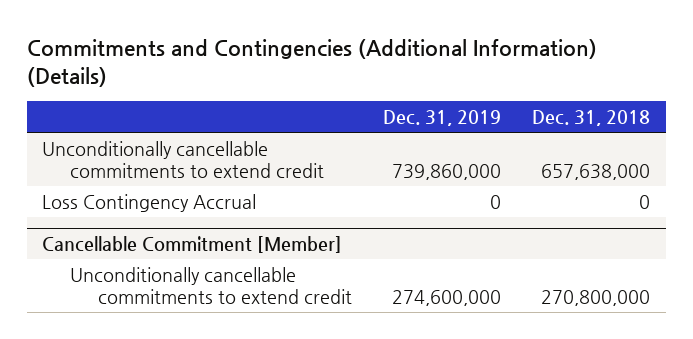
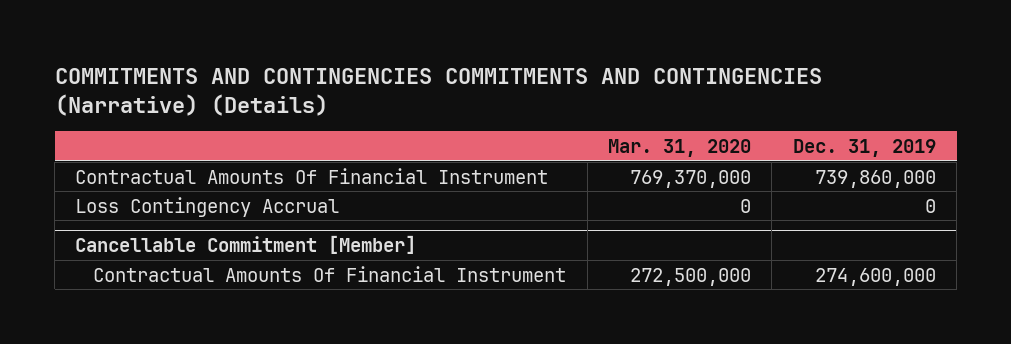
[26,39,597,88] Commitments and Contingencies (Additional Information) (Details) -> [54,67,822,116] COMMITMENTS AND CONTINGENCIES COMMITMENTS AND CONTINGENCIES (Narrative) (Details)
[532,110,651,127] Dec. 31, 2018 -> none
none -> [608,138,752,157] Mar. 31, 2020
[42,140,325,178] Unconditionally cancellable commitments to extend credit -> [75,167,549,184] Contractual Amounts Of Financial Instrument
[70,266,353,304] Unconditionally cancellable commitments to extend credit -> [93,265,567,282] Contractual Amounts Of Financial Instrument

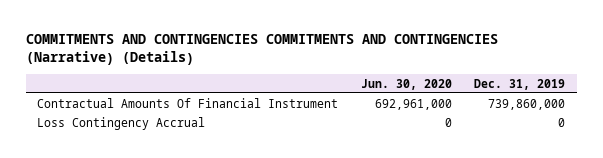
[608,138,752,157] Mar. 31, 2020 -> none
none -> [360,78,452,90] Jun. 30, 2020
[75,235,417,255] Cancellable Commitment [Member] -> none
[93,265,567,282] Contractual Amounts Of Financial Instrument -> none

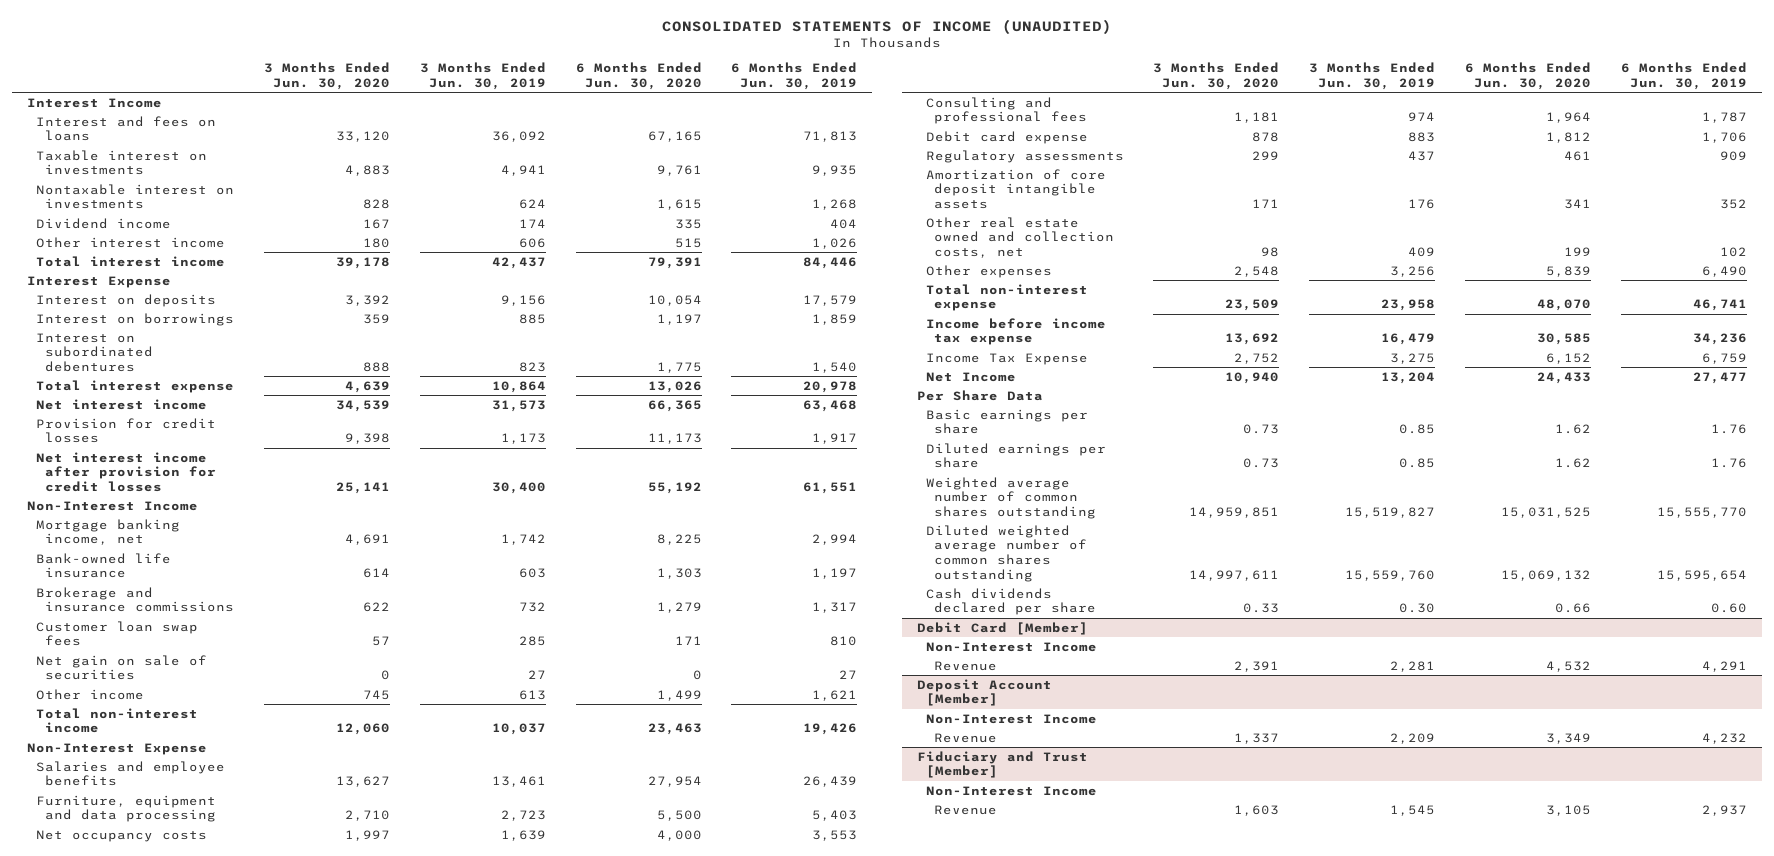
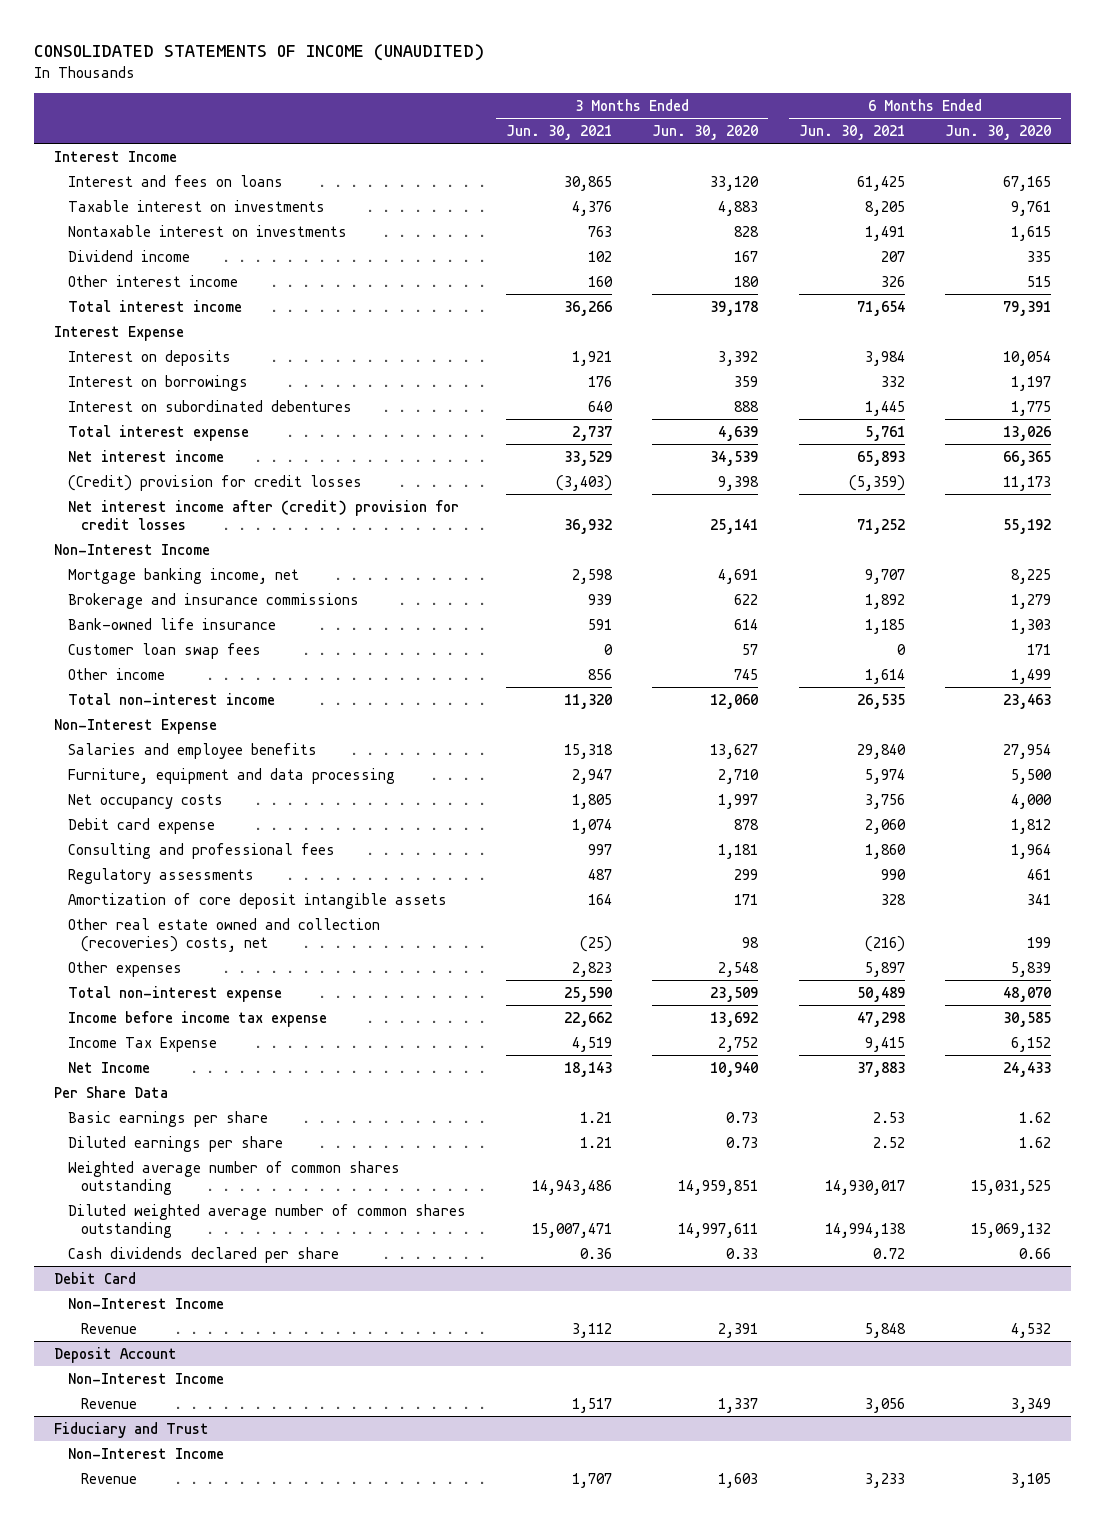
[419,62,546,90] 3 Months Ended Jun. 30, 2019 -> none
[731,62,858,90] 6 Months Ended Jun. 30, 2019 -> none
none -> [506,125,613,141] Jun. 30, 2021
none -> [798,125,905,141] Jun. 30, 2021
[36,417,217,444] Provision for credit losses -> [67,474,362,491] (Credit) provision for credit losses
[36,451,216,493] Net interest income after provision for credit losses -> [67,499,459,530] Net interest income after (credit) provision for credit losses
[36,552,172,579] Bank-owned life insurance -> [67,617,276,630] Bank-owned life insurance
[36,654,208,681] Net gain on sale of securities -> none
[925,96,1088,125] Consulting and professional fees -> [67,842,335,859] Consulting and professional fees
[925,216,1115,259] Other real estate owned and collection costs, net -> [67,917,380,952] Other real estate owned and collection (recoveries) costs, net
[916,621,1088,635] Debit Card [Member] -> [53,1271,136,1284] Debit Card
[916,678,1052,707] Deposit Account [Member] -> [53,1346,177,1363] Deposit Account
[916,750,1088,779] Fiduciary and Trust [Member] -> [53,1421,209,1438] Fiduciary and Trust

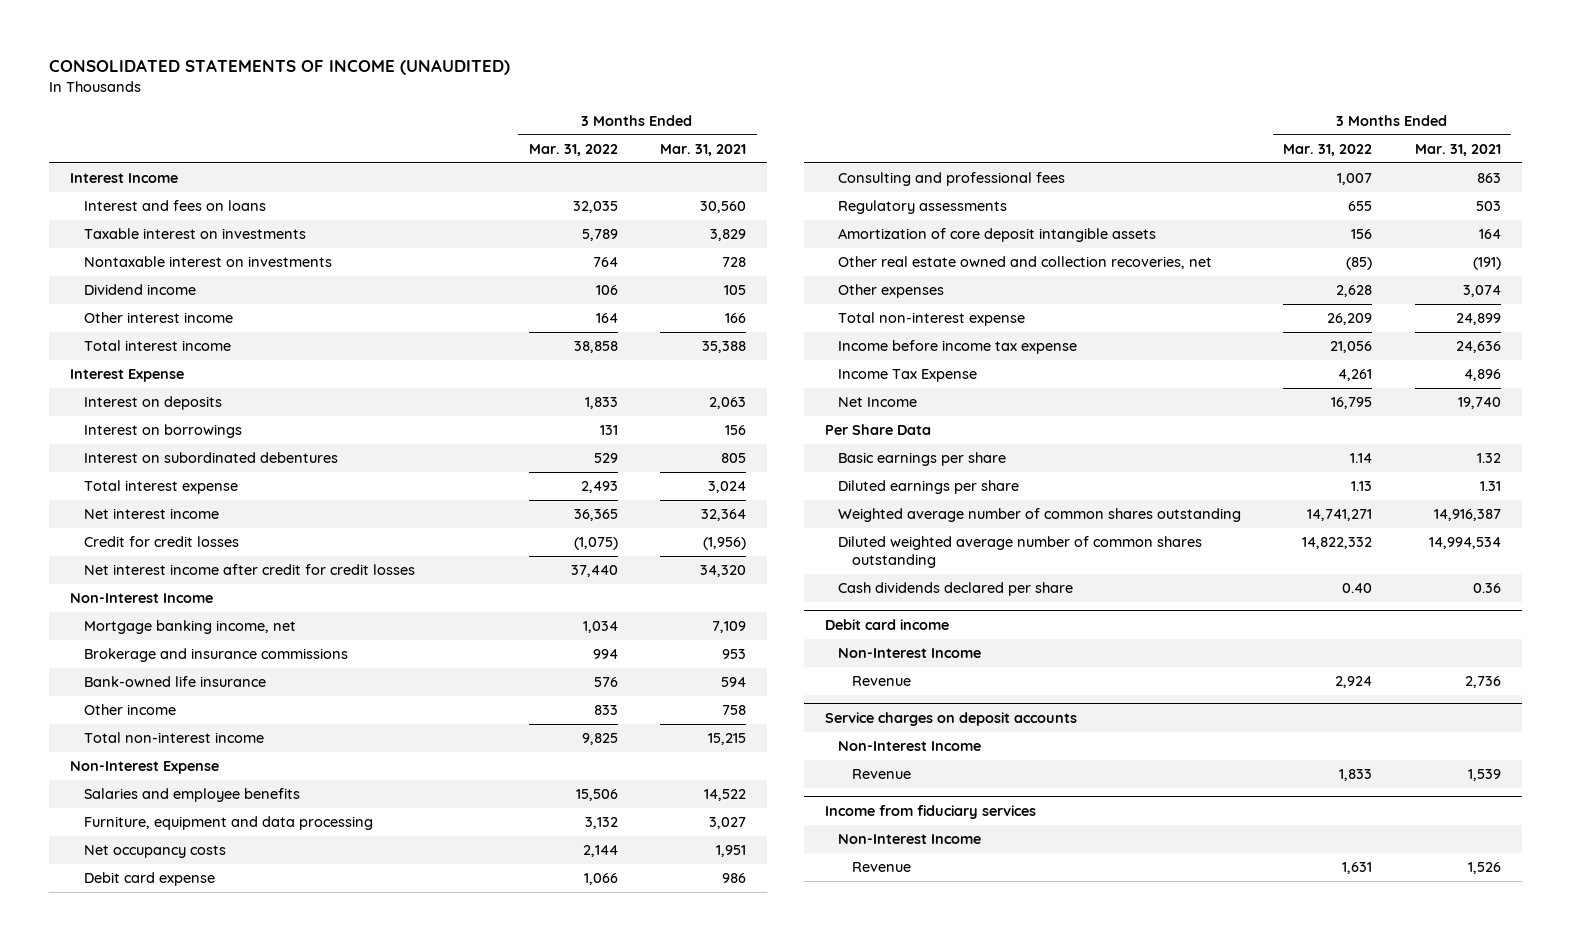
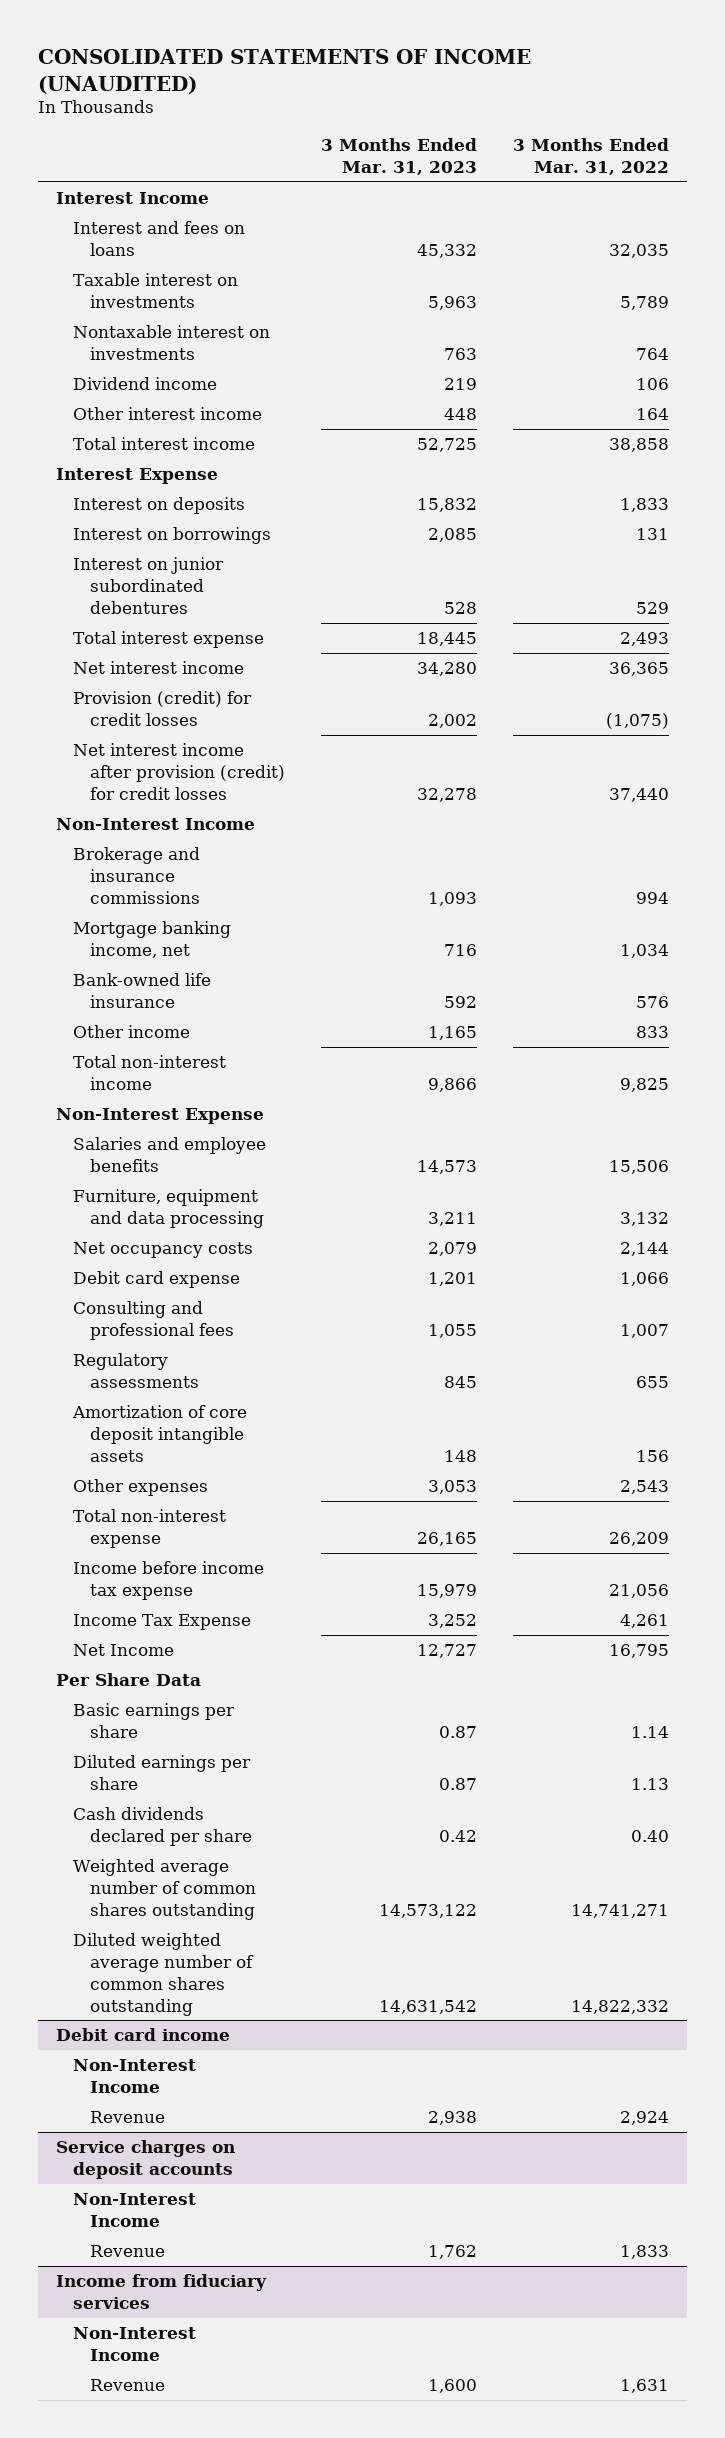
[660,143,747,156] Mar. 31, 2021 -> none
none -> [321,138,478,175] 3 Months Ended Mar. 31, 2023
[83,452,338,464] Interest on subordinated debentures -> [73,557,225,614] Interest on junior subordinated debentures
[83,536,239,548] Credit for credit losses -> [73,691,253,726] Provision (credit) for credit losses
[83,564,415,576] Net interest income after credit for credit losses -> [73,743,286,800] Net interest income after provision (credit) for credit losses
[83,620,296,635] Mortgage banking income, net -> [73,921,232,958] Mortgage banking income, net
[838,256,1213,270] Other real estate owned and collection recoveries, net -> none
[1336,285,1373,298] 2,628 -> [620,1480,670,1495] 2,543
[838,582,1074,597] Cash dividends declared per share -> [73,1807,253,1846] Cash dividends declared per share

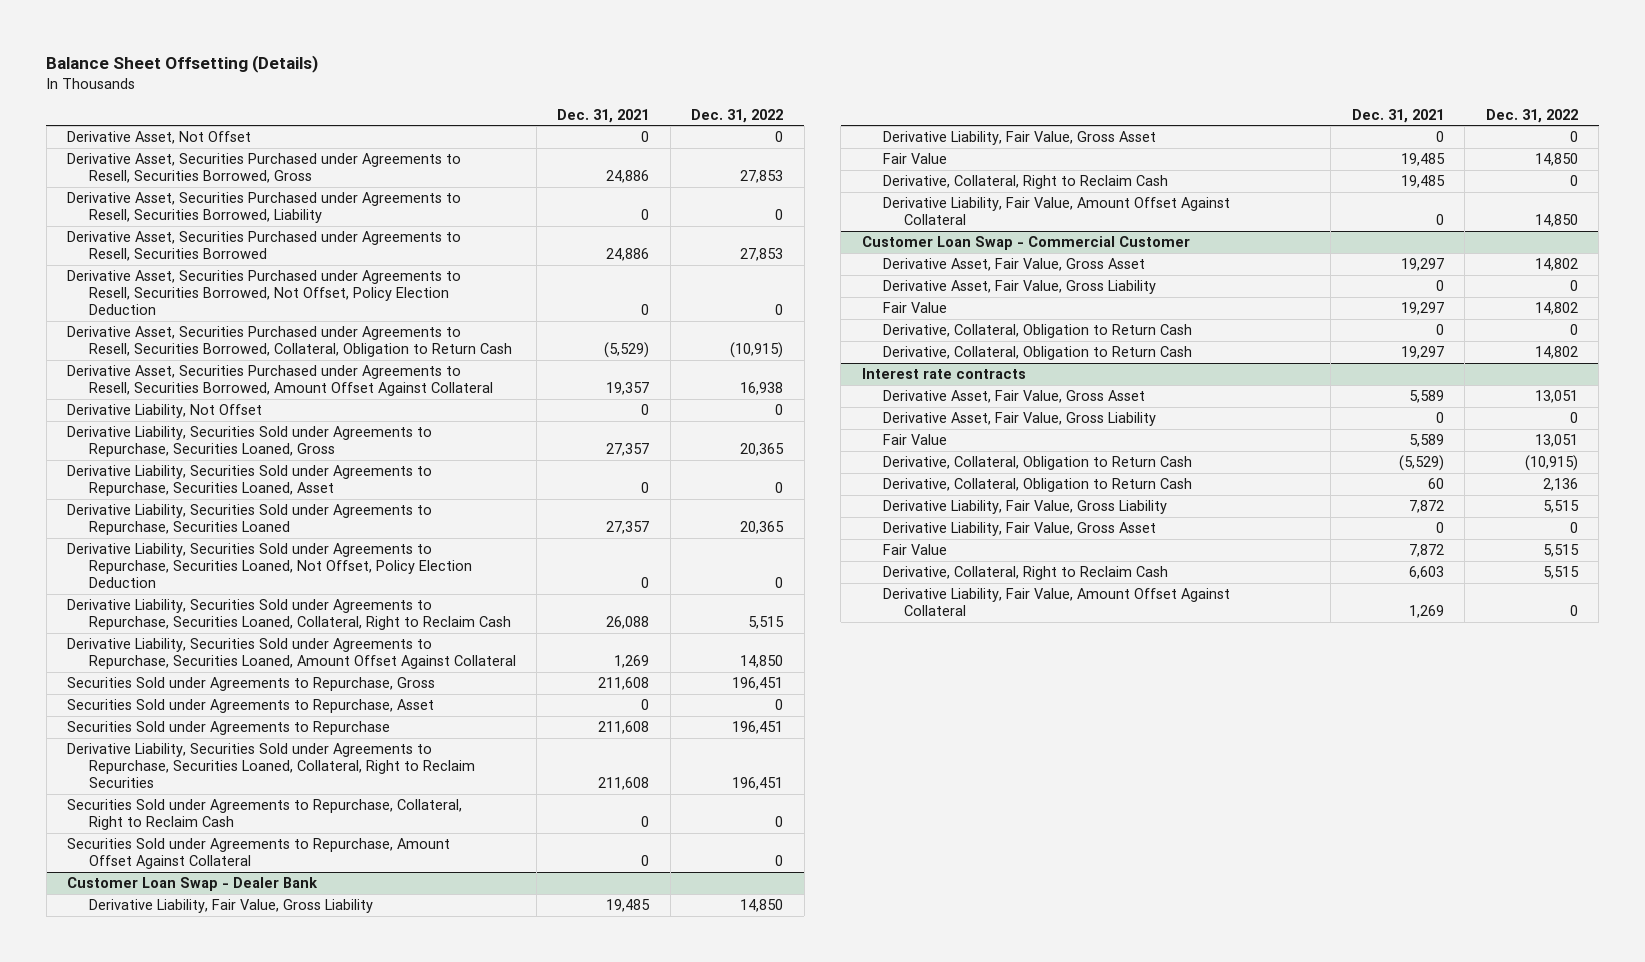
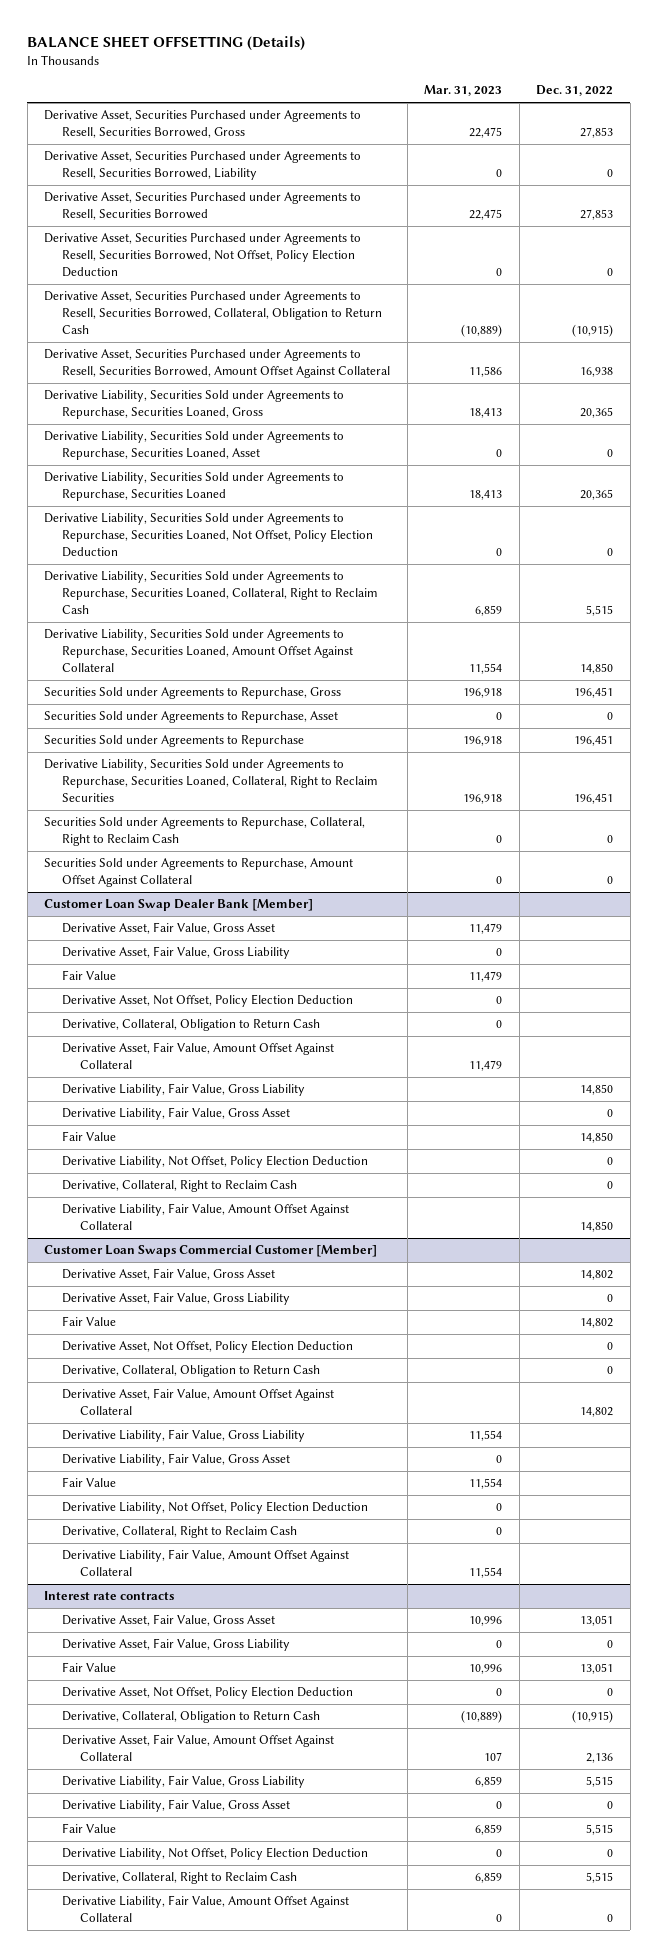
[46,55,319,74] Balance Sheet Offsetting (Details) -> [27,36,306,52] BALANCE SHEET OFFSETTING (Details)
[557,108,650,123] Dec. 31, 2021 -> none
none -> [424,85,503,97] Mar. 31, 2023
[67,131,252,145] Derivative Asset, Not Offset -> none
[67,404,263,419] Derivative Liability, Not Offset -> none
[67,877,319,892] Customer Loan Swap - Dealer Bank -> [44,899,314,912] Customer Loan Swap Dealer Bank [Member]
none -> [62,922,276,935] Derivative Asset, Fair Value, Gross Asset
none -> [62,946,291,960] Derivative Asset, Fair Value, Gross Liability
none -> [62,970,117,981] Fair Value
none -> [62,994,354,1008] Derivative Asset, Not Offset, Policy Election Deduction
none -> [62,1019,321,1032] Derivative, Collateral, Obligation to Return Cash
none -> [62,1042,335,1070] Derivative Asset, Fair Value, Amount Offset Against Collateral
none -> [62,1155,369,1169] Derivative Liability, Not Offset, Policy Election Deduction
[861,236,1190,251] Customer Loan Swap - Commercial Customer -> [44,1245,378,1258] Customer Loan Swaps Commercial Customer [Member]
none -> [62,1340,354,1354] Derivative Asset, Not Offset, Policy Election Deduction
[882,346,1192,361] Derivative, Collateral, Obligation to Return Cash -> [62,1388,335,1416] Derivative Asset, Fair Value, Amount Offset Against Collateral
none -> [62,1429,306,1443] Derivative Liability, Fair Value, Gross Liability
none -> [62,1453,291,1467] Derivative Liability, Fair Value, Gross Asset
none -> [62,1477,117,1488] Fair Value
none -> [62,1501,369,1515] Derivative Liability, Not Offset, Policy Election Deduction
none -> [62,1526,298,1539] Derivative, Collateral, Right to Reclaim Cash
none -> [62,1549,350,1577] Derivative Liability, Fair Value, Amount Offset Against Collateral
none -> [62,1686,354,1700] Derivative Asset, Not Offset, Policy Election Deduction
[882,478,1192,493] Derivative, Collateral, Obligation to Return Cash -> [62,1734,335,1762] Derivative Asset, Fair Value, Amount Offset Against Collateral
none -> [62,1847,369,1861] Derivative Liability, Not Offset, Policy Election Deduction

